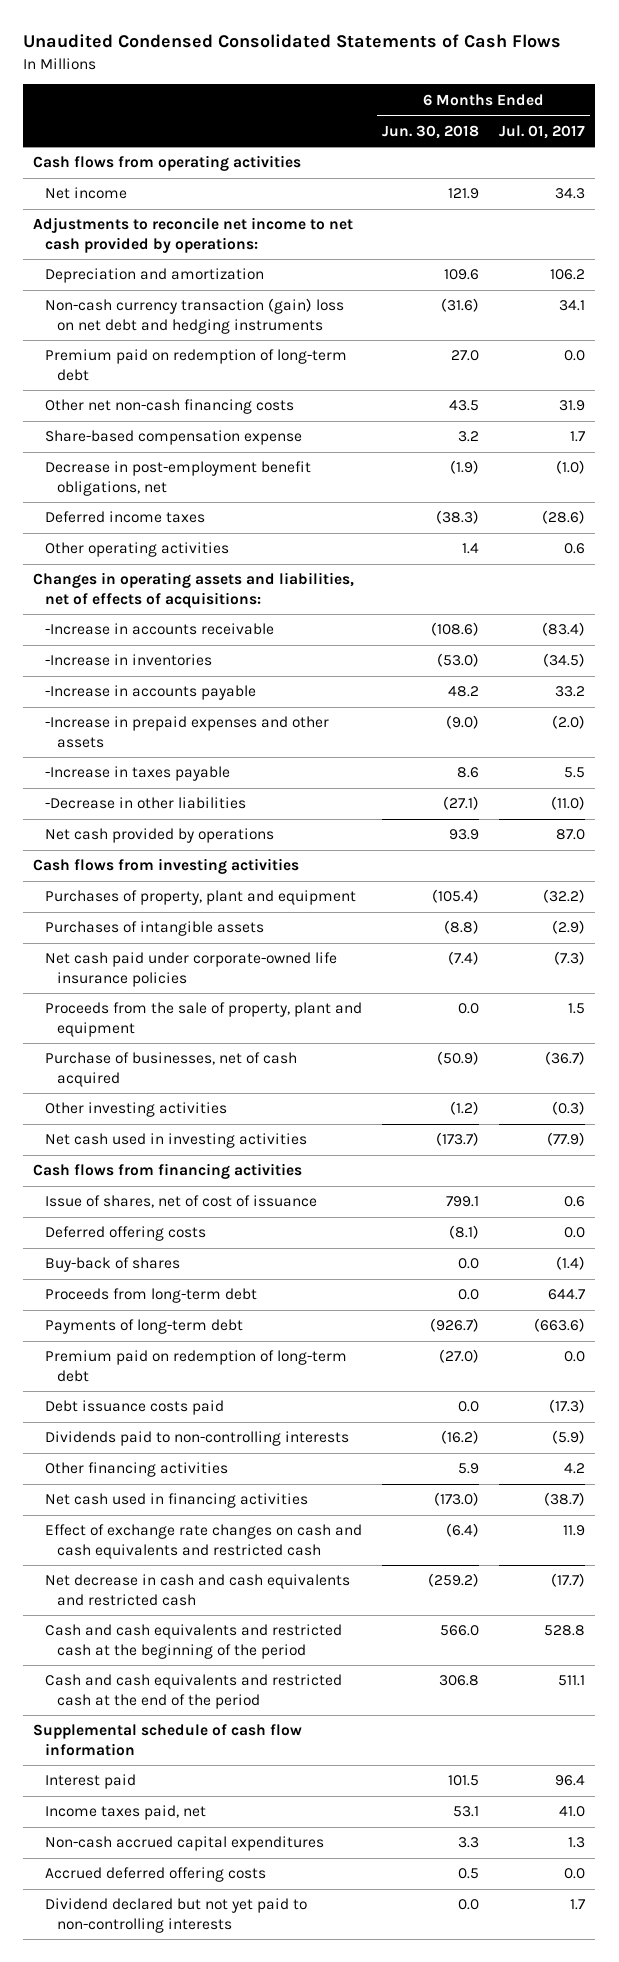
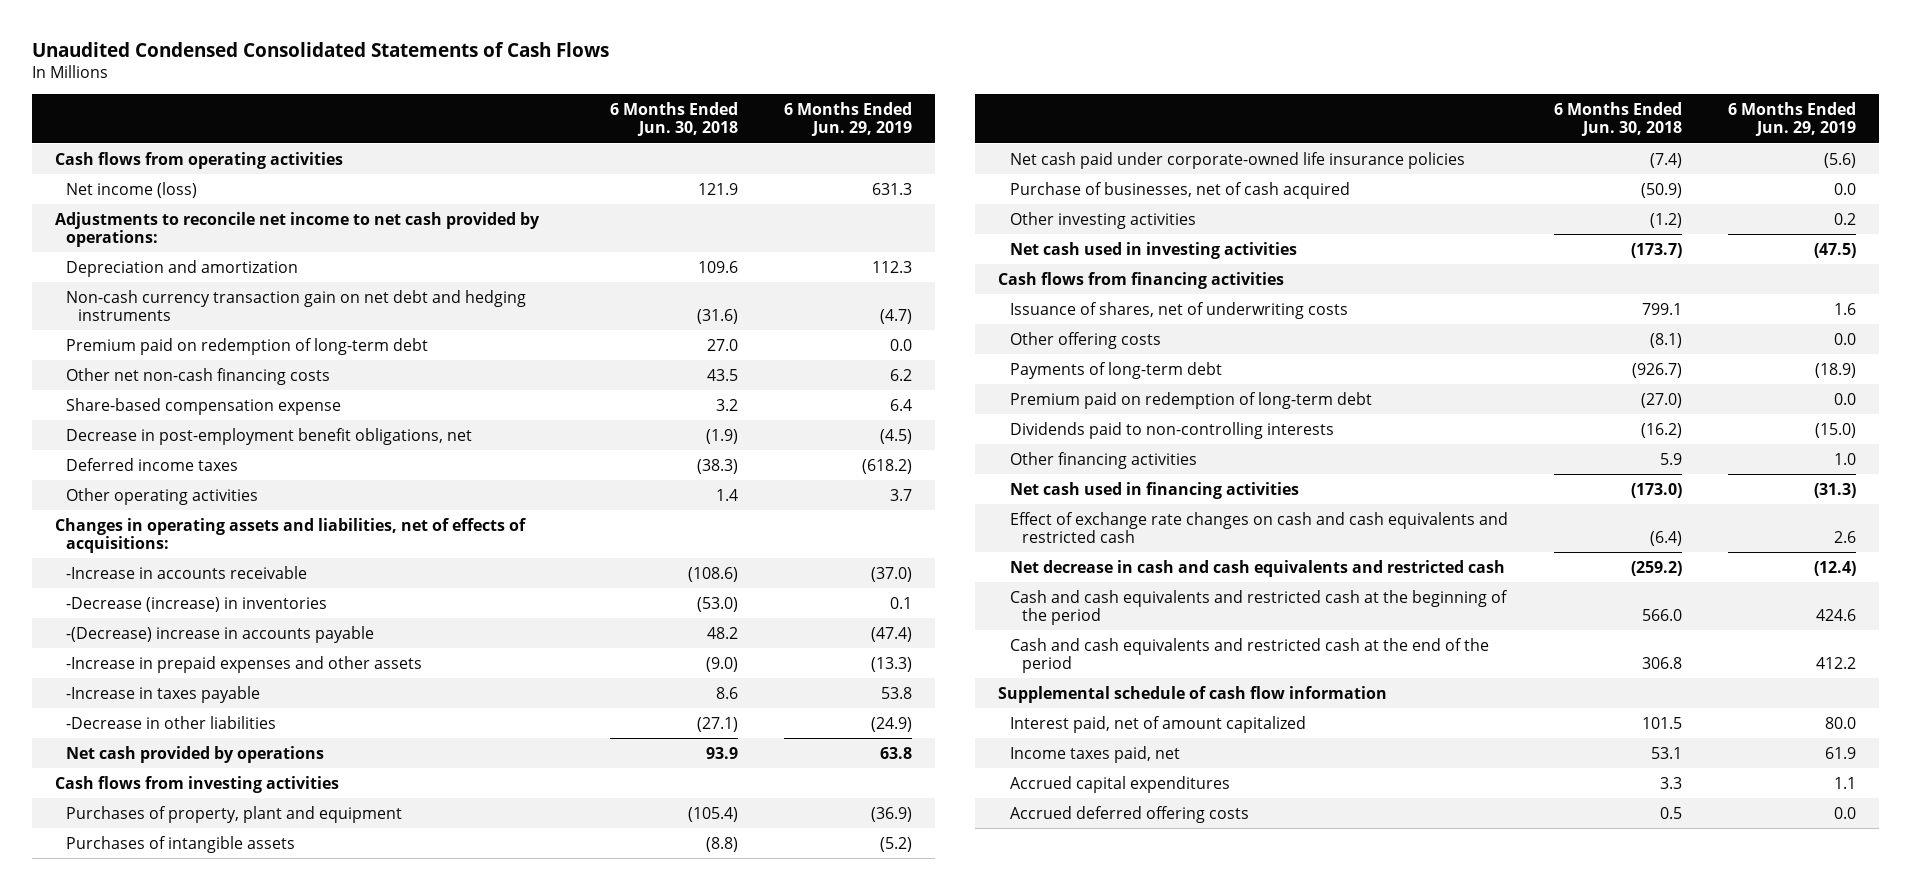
[499,124,586,139] Jul. 01, 2017 -> none
none -> [784,101,913,137] 6 Months Ended Jun. 29, 2019
[45,187,128,200] Net income -> [66,181,198,198] Net income (loss)
[45,298,345,334] Non-cash currency transaction (gain) loss on net debt and hedging instruments -> [66,289,527,322] Non-cash currency transaction gain on net debt and hedging instruments
[45,654,213,667] -Increase in inventories -> [66,596,328,612] -Decrease (increase) in inventories
[45,685,257,701] -Increase in accounts payable -> [66,625,375,643] -(Decrease) increase in accounts payable
[45,1002,363,1037] Proceeds from the sale of property, plant and equipment -> none
[45,1257,181,1273] Buy-back of shares -> none
[45,1288,258,1304] Proceeds from long-term debt -> none
[45,1195,318,1209] Issue of shares, net of cost of issuance -> [1010,301,1349,319] Issuance of shares, net of underwriting costs
[45,1226,207,1242] Deferred offering costs -> [1010,331,1162,349] Other offering costs
[45,1400,225,1416] Debt issuance costs paid -> none
[45,1774,137,1790] Interest paid -> [1010,715,1307,733] Interest paid, net of amount capitalized
[45,1836,325,1852] Non-cash accrued capital expenditures -> [1010,775,1231,793] Accrued capital expenditures
[45,1898,308,1933] Dividend declared but not yet paid to non-controlling interests -> none

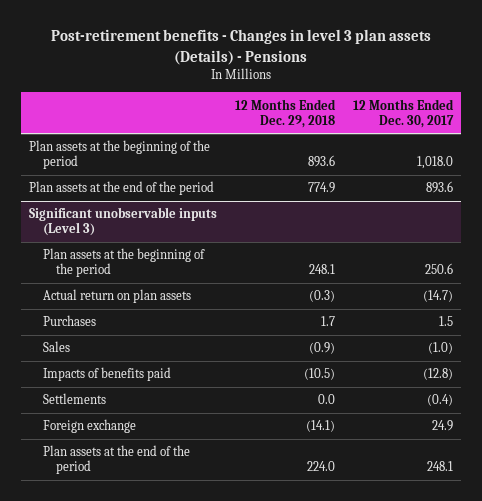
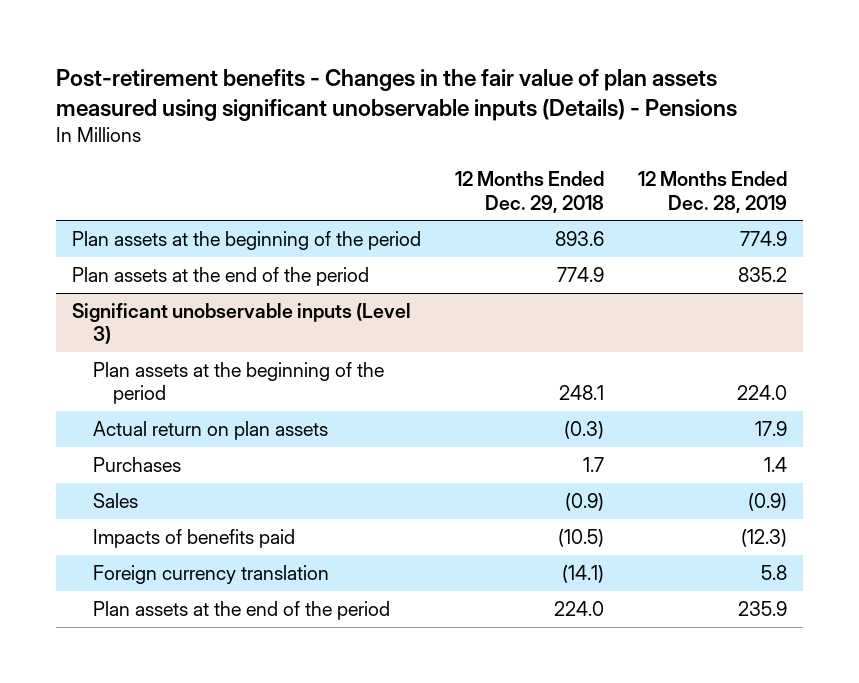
[51,29,432,65] Post-retirement benefits - Changes in level 3 plan assets (Details) - Pensions -> [55,68,737,121] Post-retirement benefits - Changes in the fair value of plan assets measured using significant unobservable inputs (Details) - Pensions
[352,98,454,128] 12 Months Ended Dec. 30, 2017 -> none
none -> [637,171,787,213] 12 Months Ended Dec. 28, 2019
[42,393,106,405] Settlements -> none
[42,419,136,434] Foreign exchange -> [92,564,329,584] Foreign currency translation

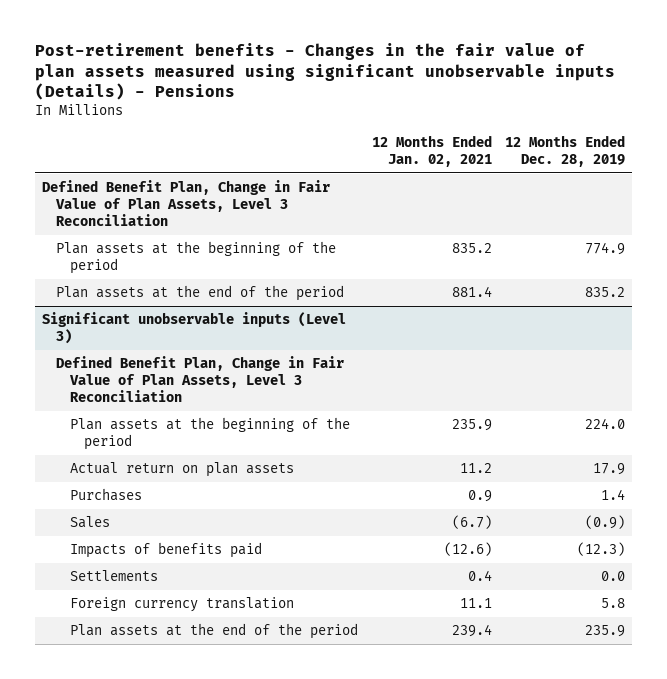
[454,171,604,213] 12 Months Ended Dec. 29, 2018 -> none
none -> [371,134,492,167] 12 Months Ended Jan. 02, 2021
none -> [42,180,331,227] Defined Benefit Plan, Change in Fair Value of Plan Assets, Level 3 Reconciliation
none -> [56,356,345,403] Defined Benefit Plan, Change in Fair Value of Plan Assets, Level 3 Reconciliation
none -> [70,570,159,582] Settlements

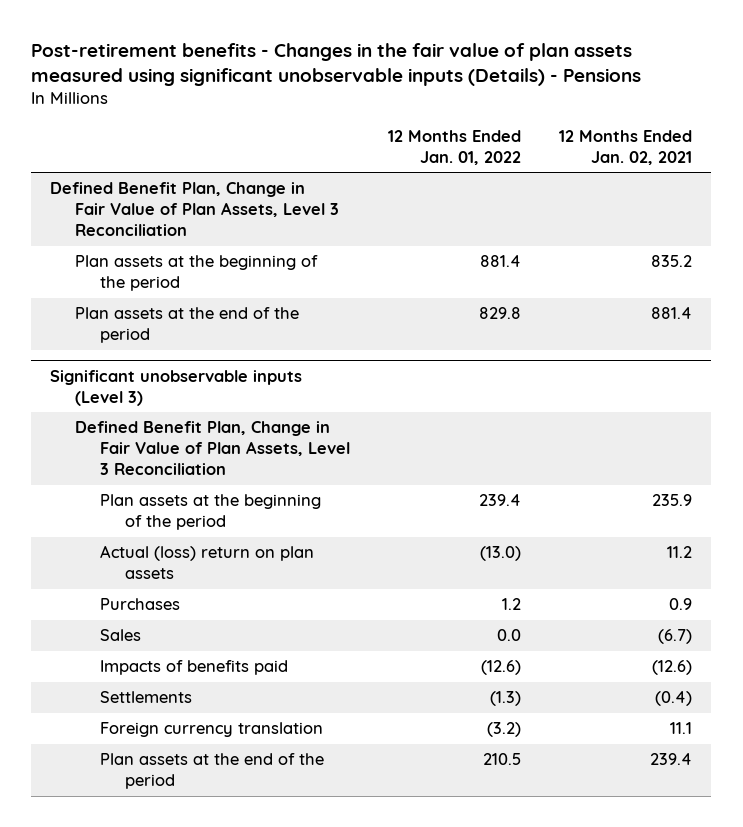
[505,134,626,167] 12 Months Ended Dec. 28, 2019 -> none
none -> [388,129,522,165] 12 Months Ended Jan. 01, 2022
[70,462,295,478] Actual return on plan assets -> [100,545,315,580] Actual (loss) return on plan assets
[467,570,492,582] 0.4 -> [655,691,693,707] (0.4)

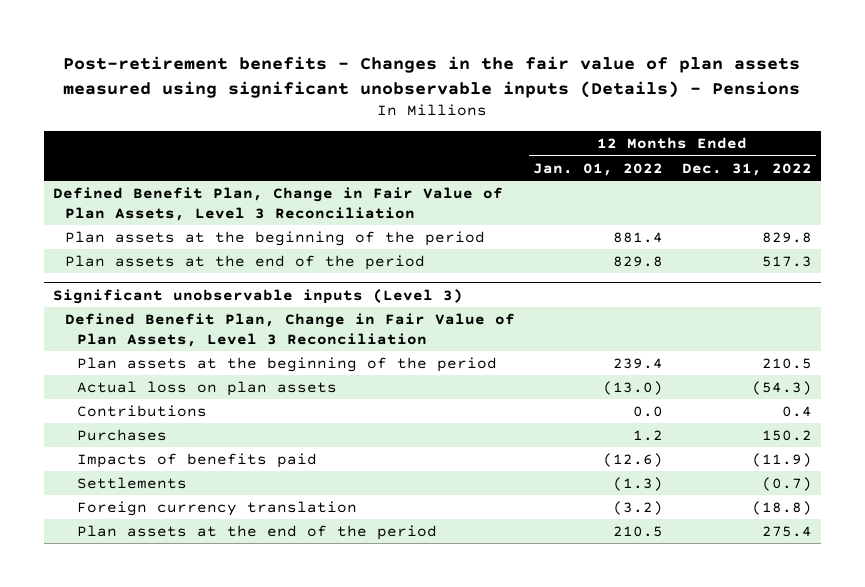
[559,129,693,165] 12 Months Ended Jan. 02, 2021 -> none
none -> [681,162,812,176] Dec. 31, 2022
[100,545,315,580] Actual (loss) return on plan assets -> [76,380,337,396] Actual loss on plan assets
none -> [76,404,207,417] Contributions
[100,629,142,642] Sales -> none

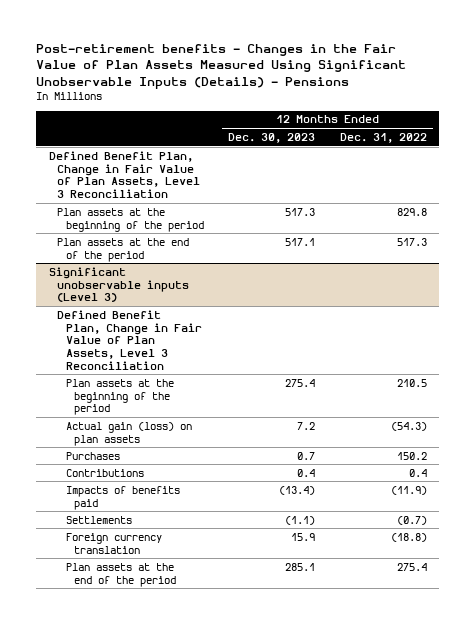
[63,55,801,98] Post-retirement benefits - Changes in the fair value of plan assets measured using significant unobservable inputs (Details) - Pensions -> [36,43,407,89] Post-retirement benefits - Changes in the Fair Value of Plan Assets Measured Using Significant Unobservable Inputs (Details) - Pensions
[533,162,664,176] Jan. 01, 2022 -> none
none -> [228,132,316,143] Dec. 30, 2023
[76,380,337,396] Actual loss on plan assets -> [65,421,192,446] Actual gain (loss) on plan assets
[76,404,207,417] Contributions -> [65,468,144,477] Contributions

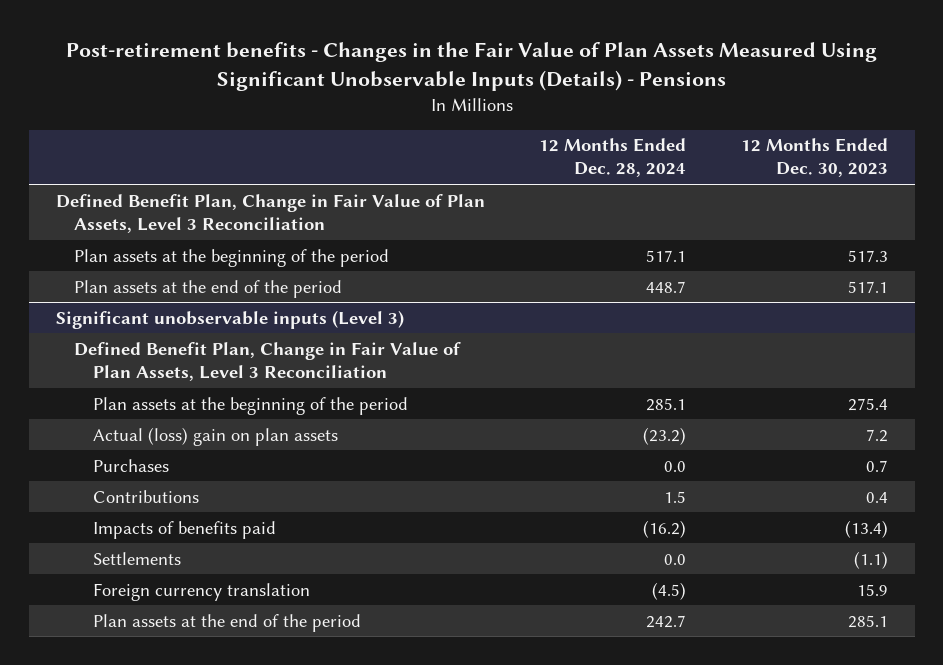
[340,132,428,143] Dec. 31, 2022 -> none
none -> [539,138,687,178] 12 Months Ended Dec. 28, 2024
[65,421,192,446] Actual gain (loss) on plan assets -> [93,426,339,446] Actual (loss) gain on plan assets

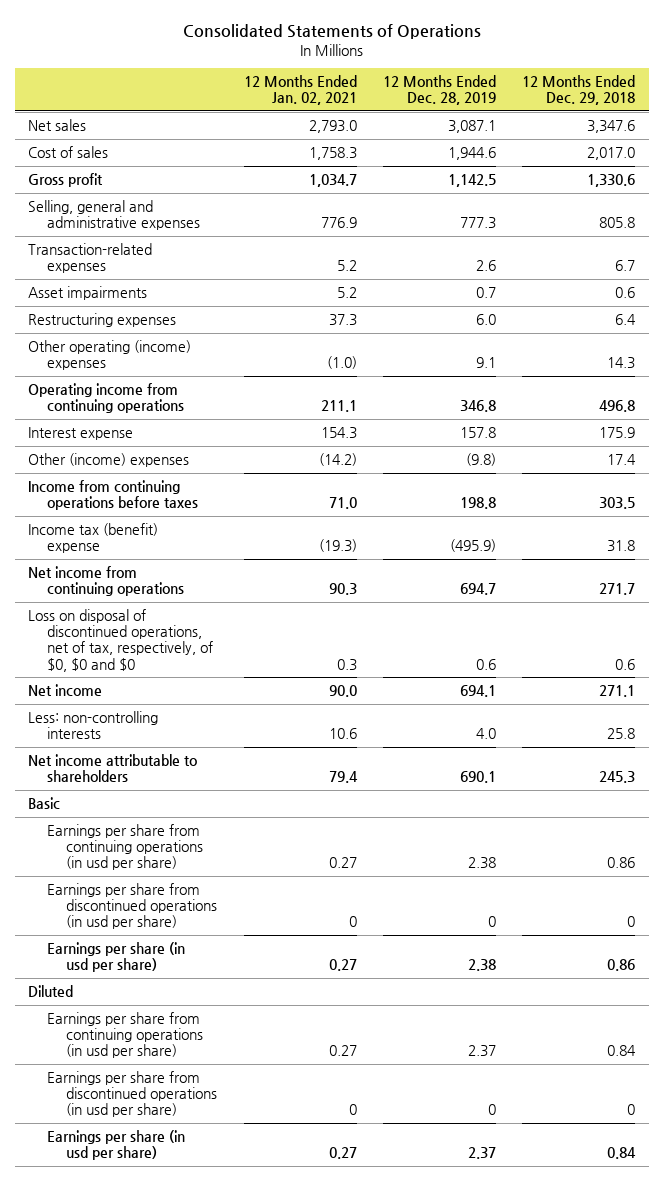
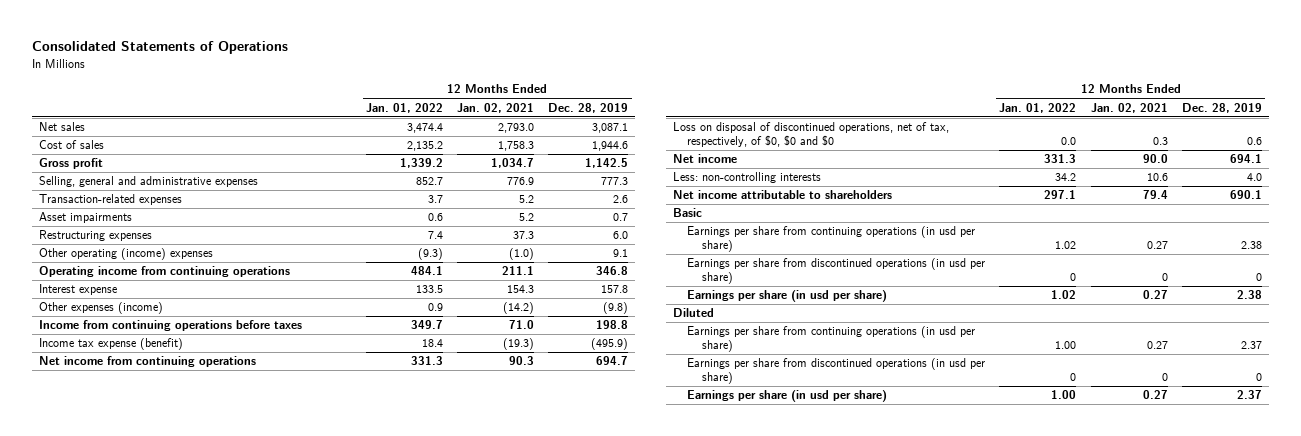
[522,75,636,106] 12 Months Ended Dec. 29, 2018 -> none
none -> [366,102,444,113] Jan. 01, 2022
[28,453,190,468] Other (income) expenses -> [39,302,164,315] Other expenses (income)
[28,523,159,554] Income tax (benefit) expense -> [39,338,184,351] Income tax expense (benefit)

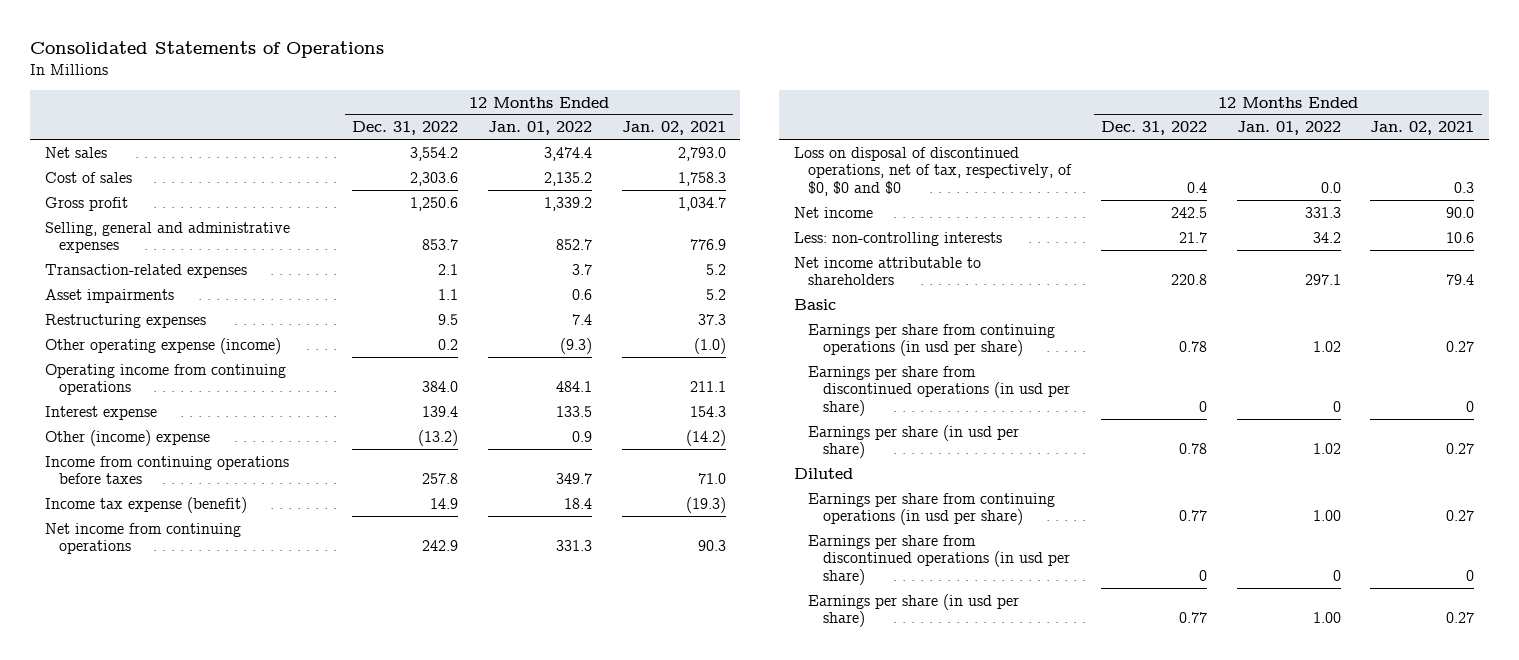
[548,102,629,113] Dec. 28, 2019 -> none
none -> [352,121,459,136] Dec. 31, 2022
[39,248,214,261] Other operating (income) expenses -> [44,337,281,354] Other operating expense (income)
[39,302,164,315] Other expenses (income) -> [44,429,210,446] Other (income) expense

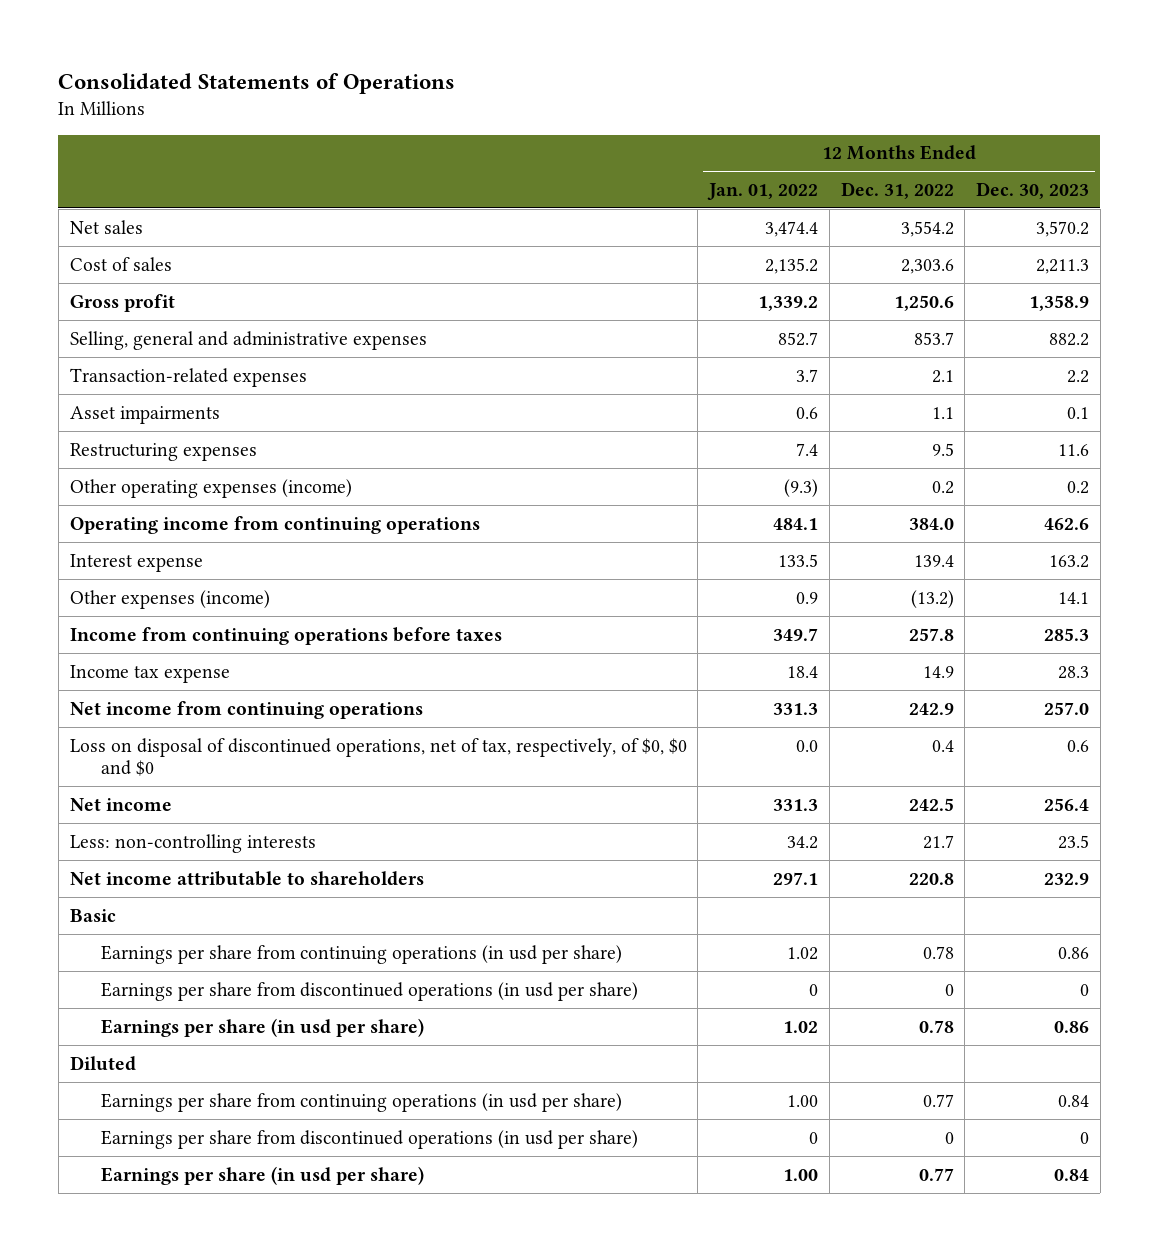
[621,121,726,136] Jan. 02, 2021 -> none
none -> [976,182,1090,200] Dec. 30, 2023
[44,337,281,354] Other operating expense (income) -> [69,478,352,498] Other operating expenses (income)
[44,429,210,446] Other (income) expense -> [69,589,270,609] Other expenses (income)
[44,496,247,513] Income tax expense (benefit) -> [69,664,230,683] Income tax expense

